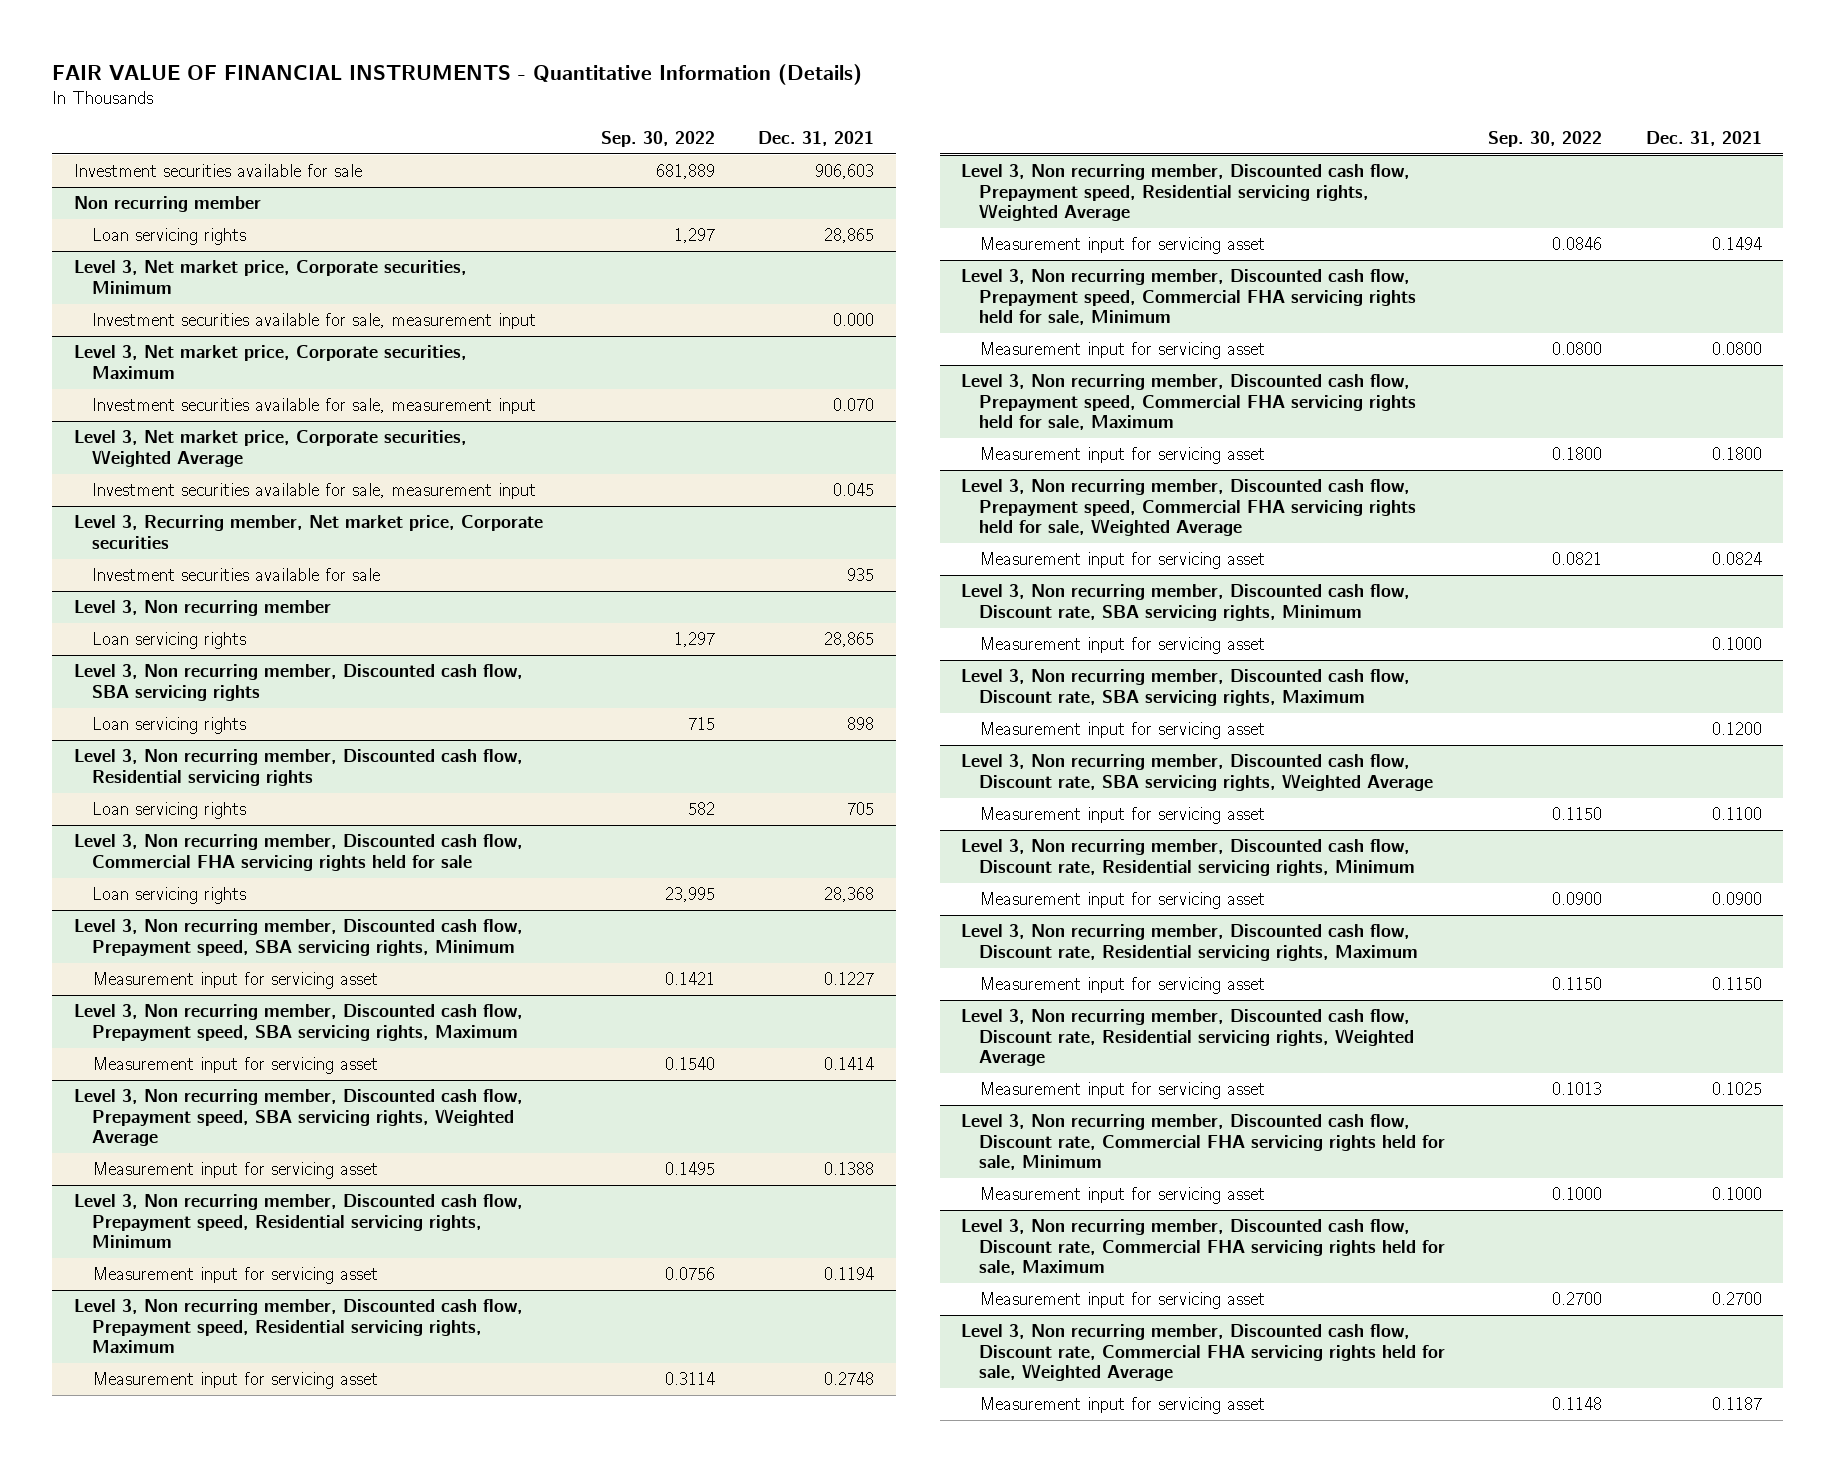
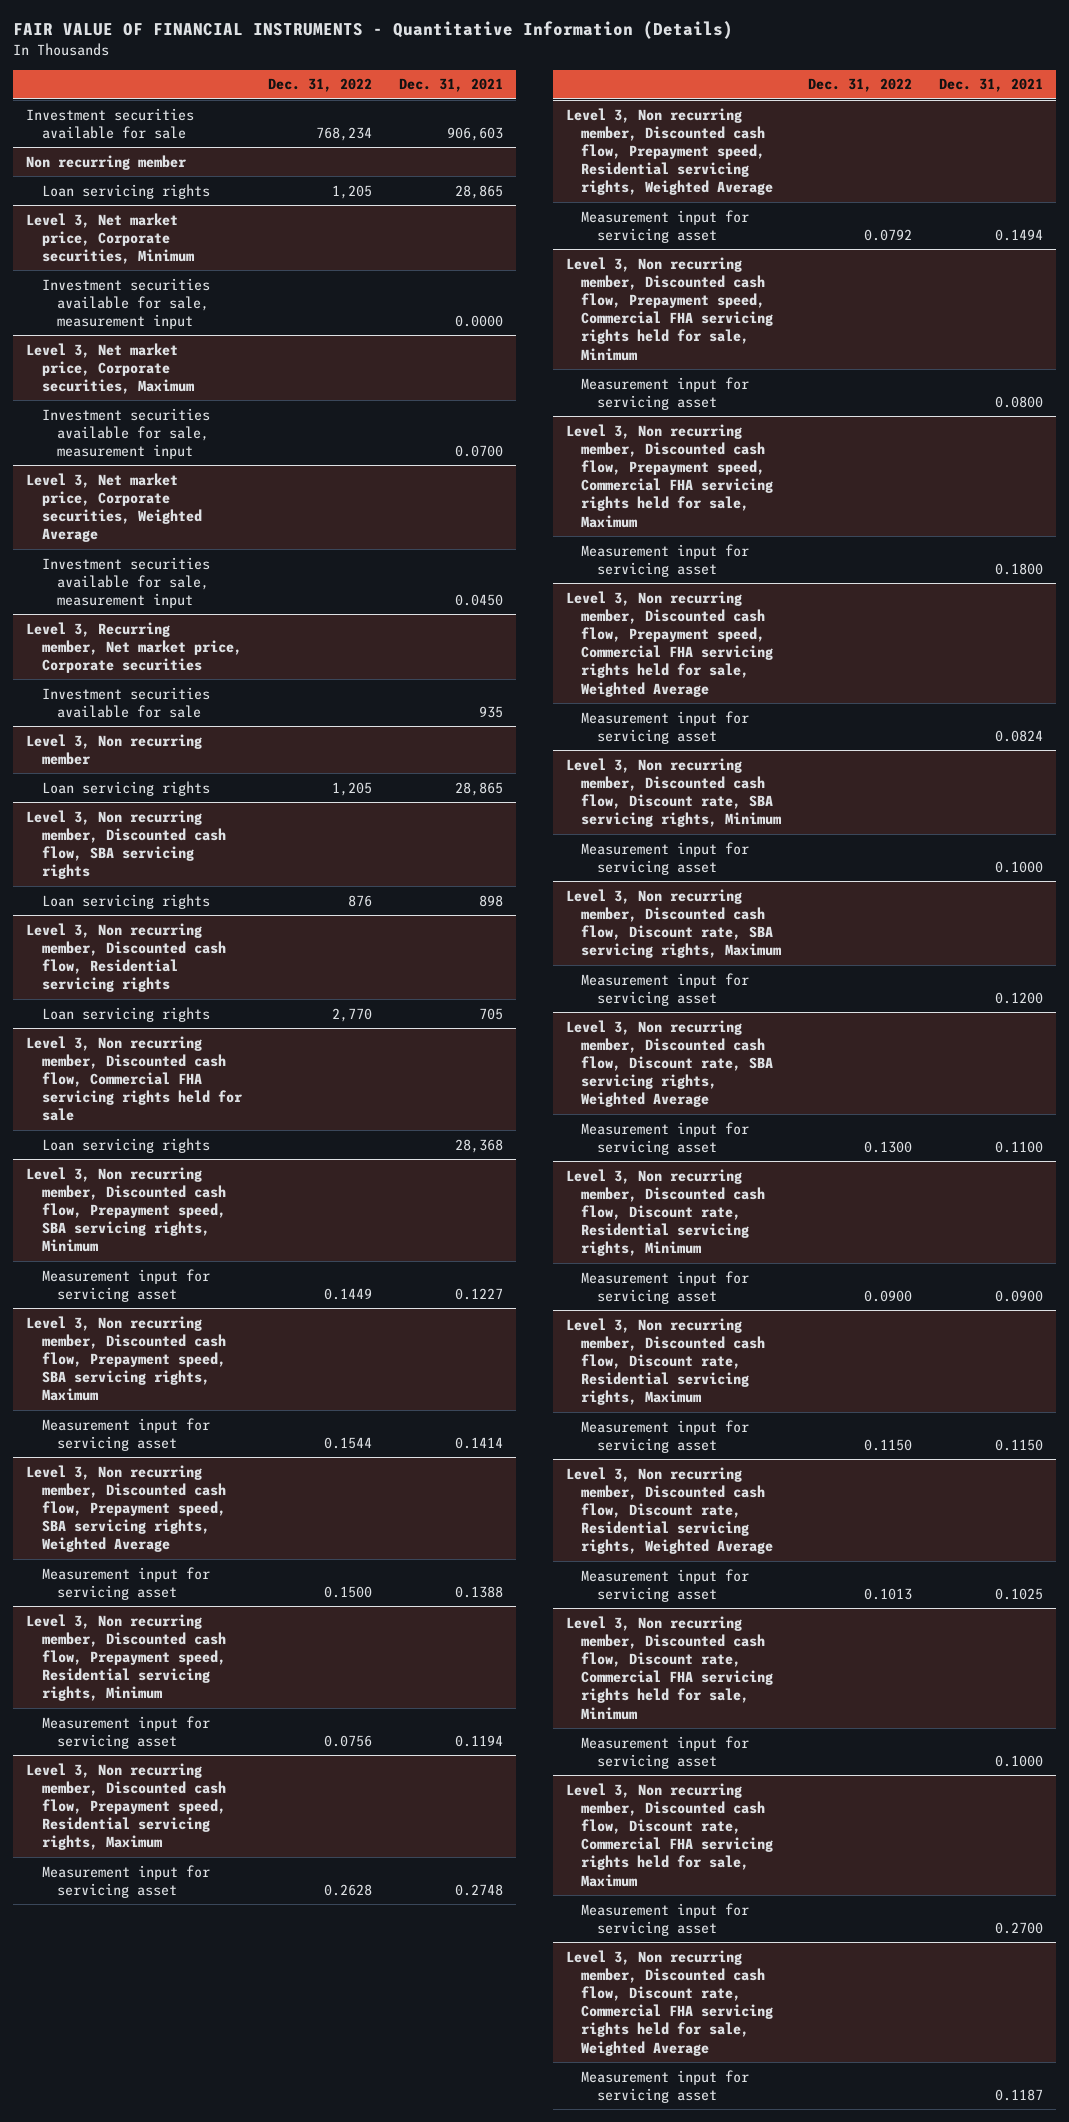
[600,130,715,147] Sep. 30, 2022 -> none
none -> [268,78,373,93] Dec. 31, 2022
[832,313,874,327] 0.000 -> [454,314,503,327] 0.0000
[832,398,874,412] 0.070 -> [454,444,503,457] 0.0700
[832,483,874,497] 0.045 -> [454,593,503,606] 0.0450

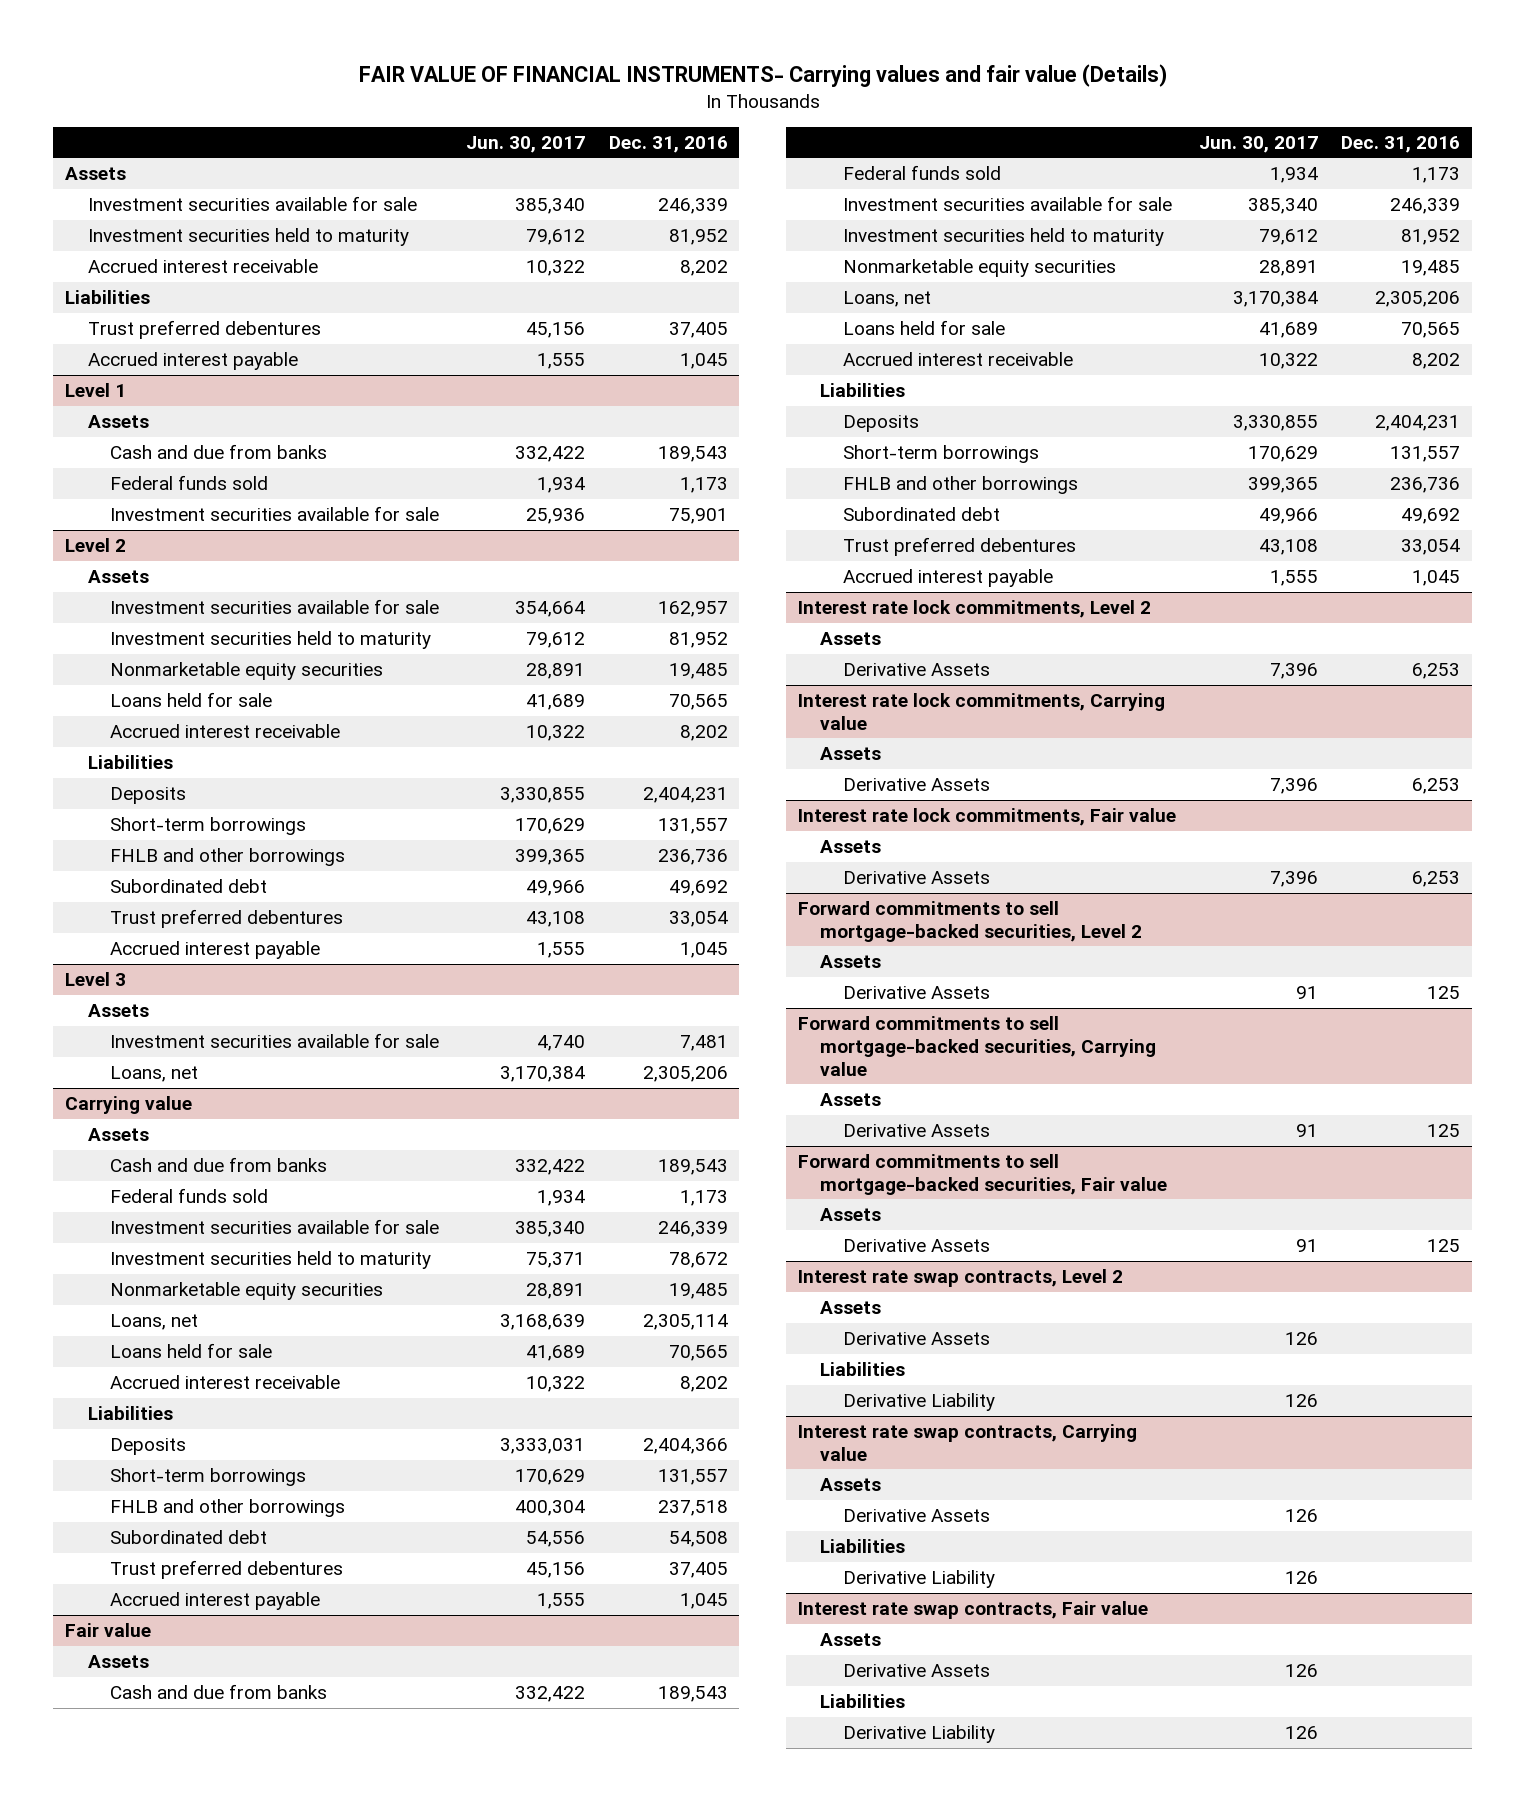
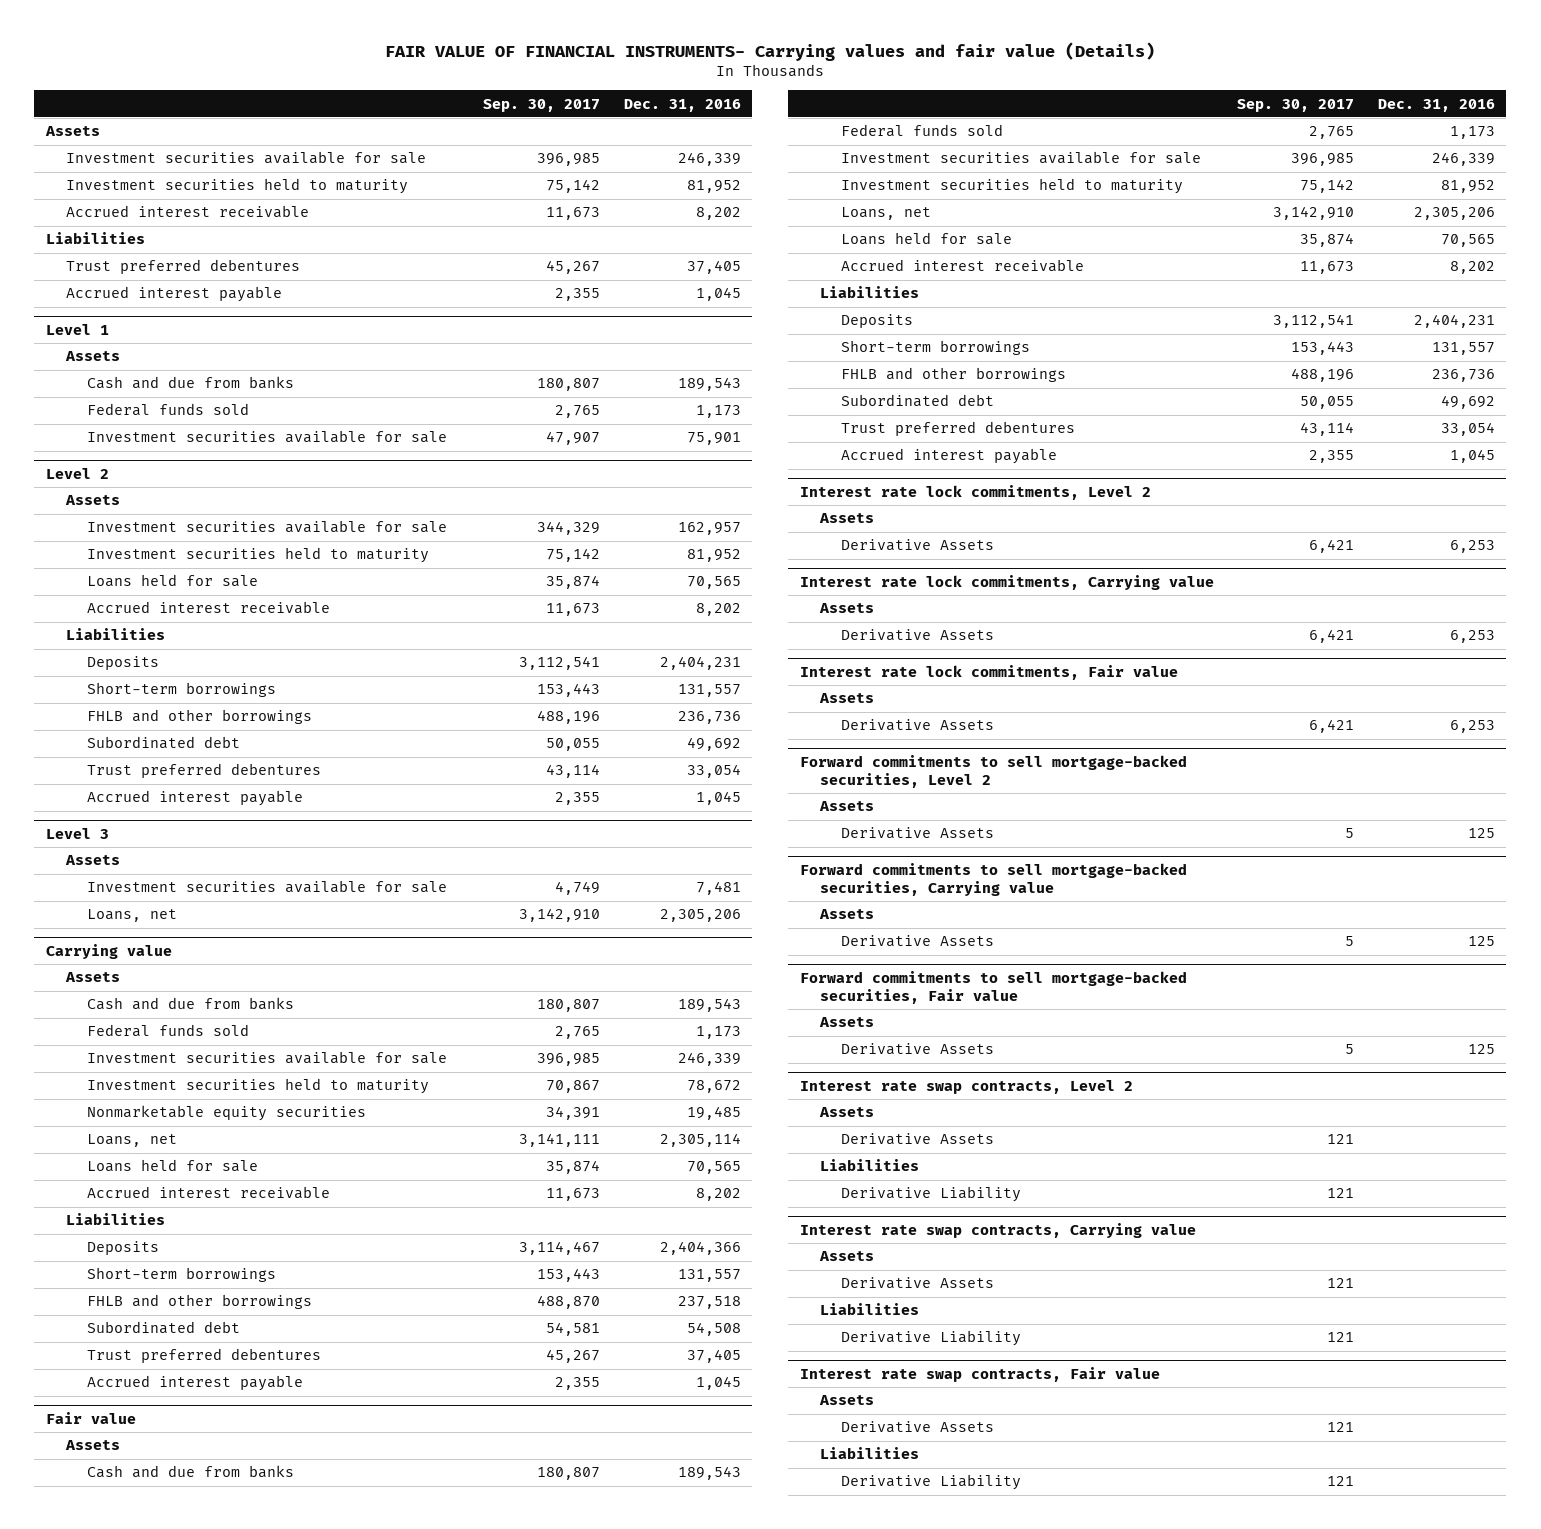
[466,135,586,153] Jun. 30, 2017 -> none
none -> [483,98,601,112] Sep. 30, 2017
[110,662,384,681] Nonmarketable equity securities -> none
[843,259,1117,278] Nonmarketable equity securities -> none

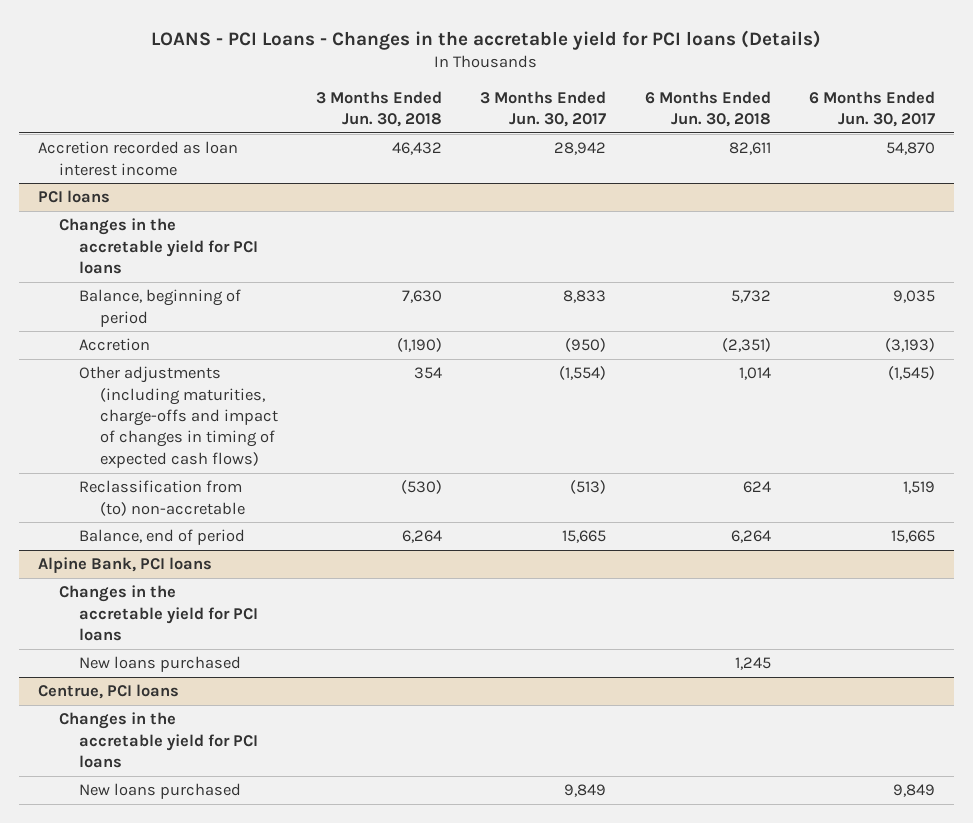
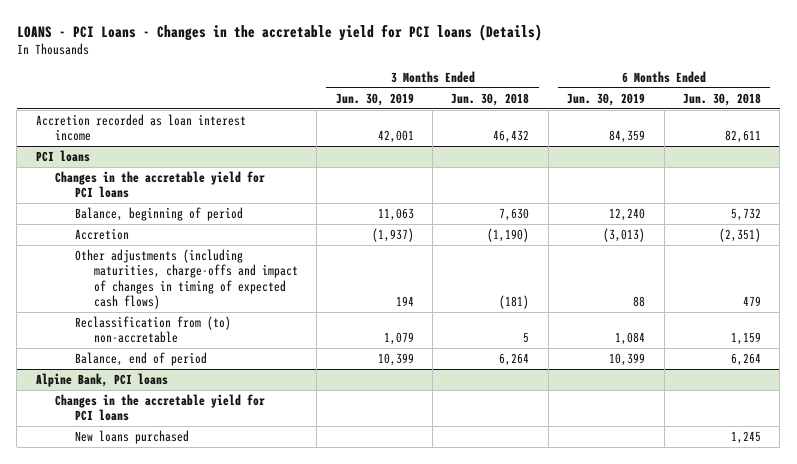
[480,90,607,128] 3 Months Ended Jun. 30, 2017 -> none
[808,90,935,128] 6 Months Ended Jun. 30, 2017 -> none
none -> [335,92,414,106] Jun. 30, 2019
none -> [567,92,646,106] Jun. 30, 2019
[414,367,443,380] 354 -> [499,295,530,310] (181)
[738,367,771,381] 1,014 -> [742,296,761,307] 479
[401,480,443,495] (530) -> [523,332,530,344] 5
[742,481,771,494] 624 -> [730,332,761,346] 1,159
[37,684,179,700] Centrue, PCI loans -> none
[58,712,259,768] Changes in the accretable yield for PCI loans -> none
[79,783,242,800] New loans purchased -> none

